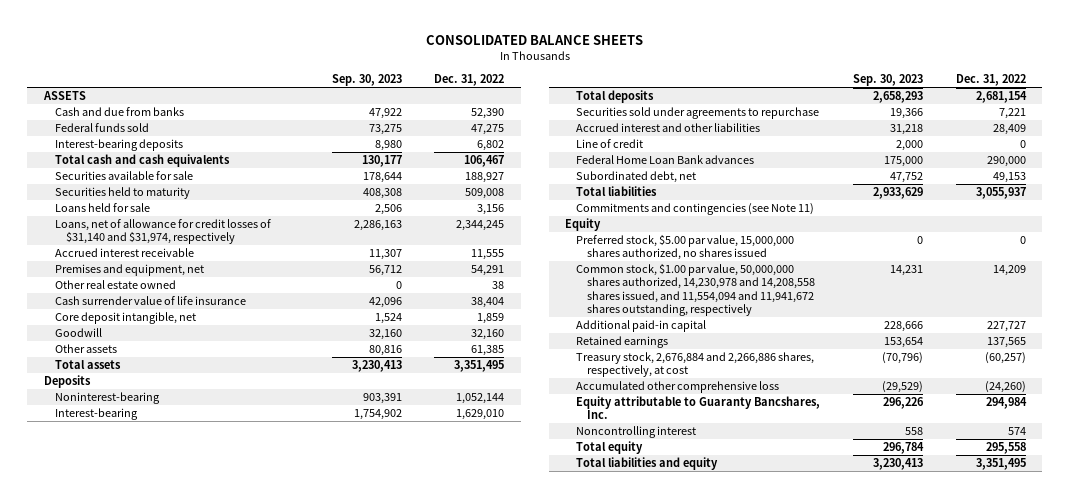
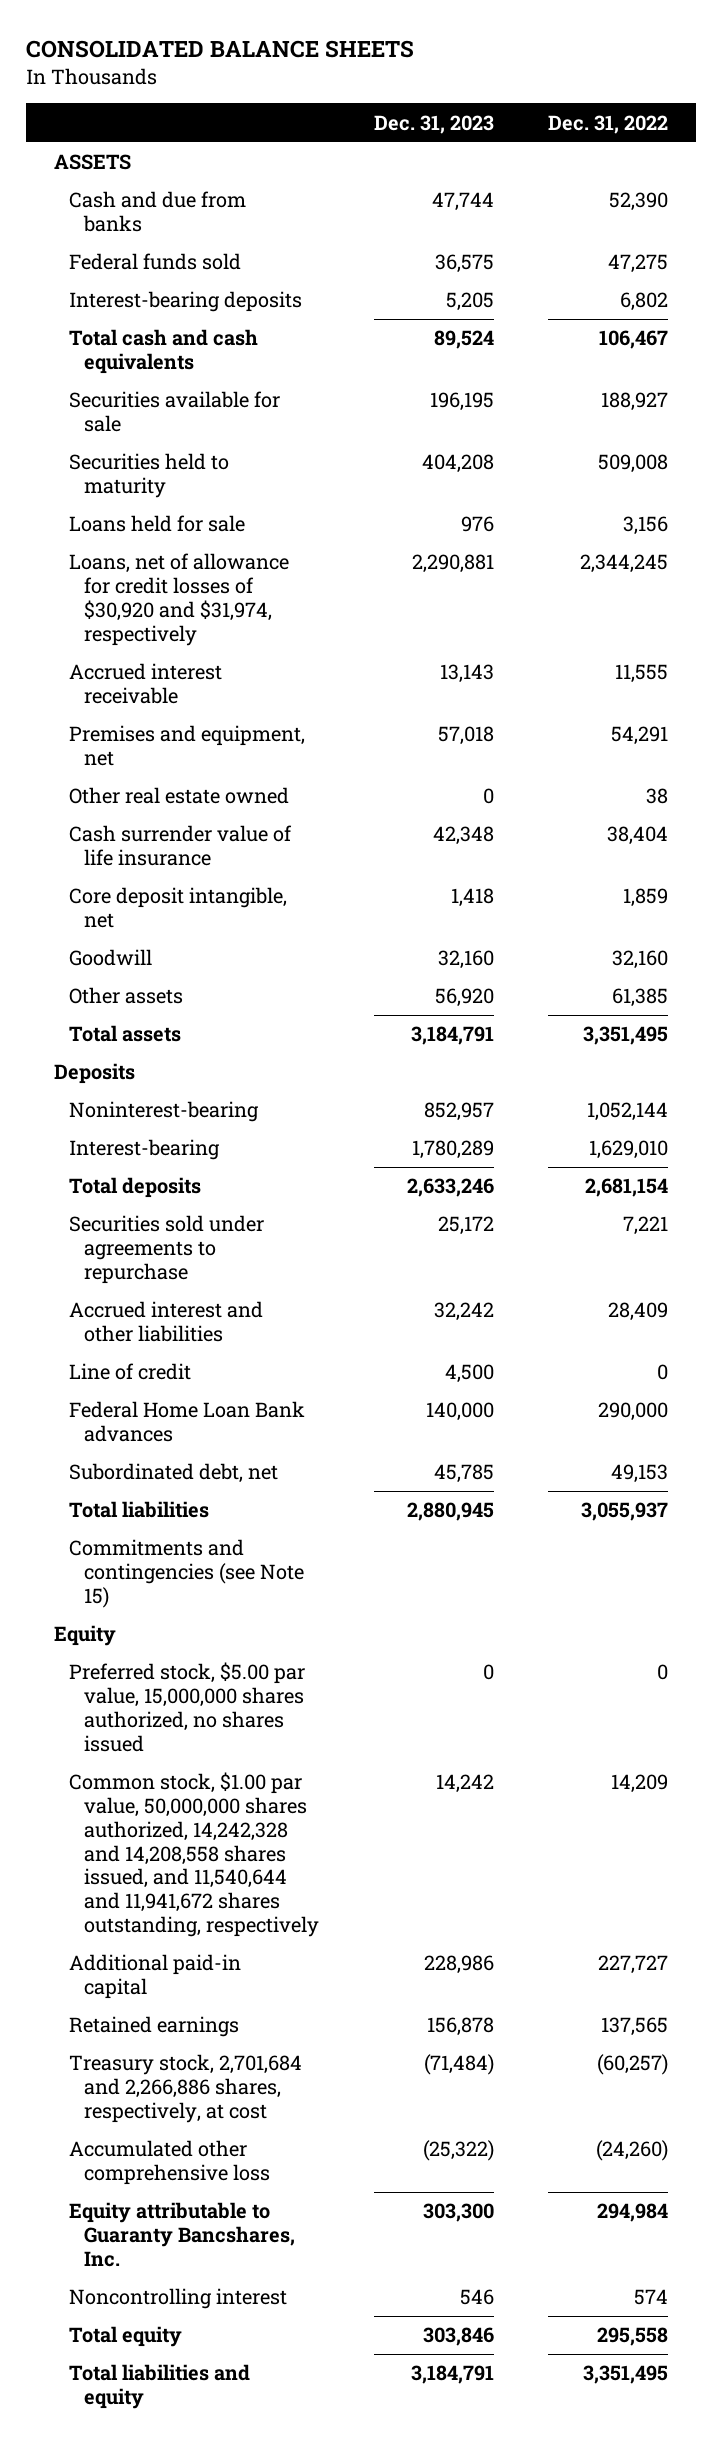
[331,74,402,87] Sep. 30, 2023 -> none
none -> [373,114,494,134] Dec. 31, 2023
[54,219,271,245] Loans, net of allowance for credit losses of $31,140 and $31,974, respectively -> [68,553,289,646] Loans, net of allowance for credit losses of $30,920 and $31,974, respectively
[576,203,815,216] Commitments and contingencies (see Note 11) -> [68,1539,305,1608] Commitments and contingencies (see Note 15)
[576,263,816,316] Common stock, $1.00 par value, 50,000,000 shares authorized, 14,230,978 and 14,208,558 shares issued, and 11,554,094 and 11,941,672 shares outstanding, respectively -> [68,1772,320,1937] Common stock, $1.00 par value, 50,000,000 shares authorized, 14,242,328 and 14,208,558 shares issued, and 11,540,644 and 11,941,672 shares outstanding, respectively
[576,352,815,378] Treasury stock, 2,676,884 and 2,266,886 shares, respectively, at cost -> [68,2054,302,2123] Treasury stock, 2,701,684 and 2,266,886 shares, respectively, at cost

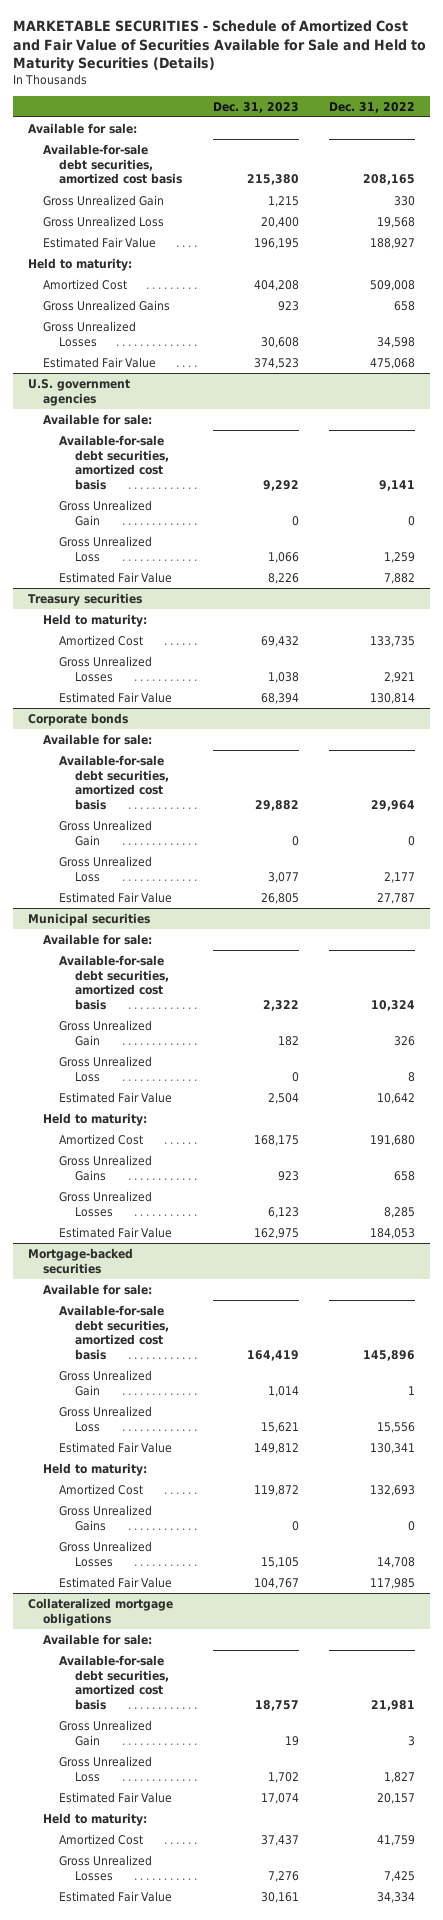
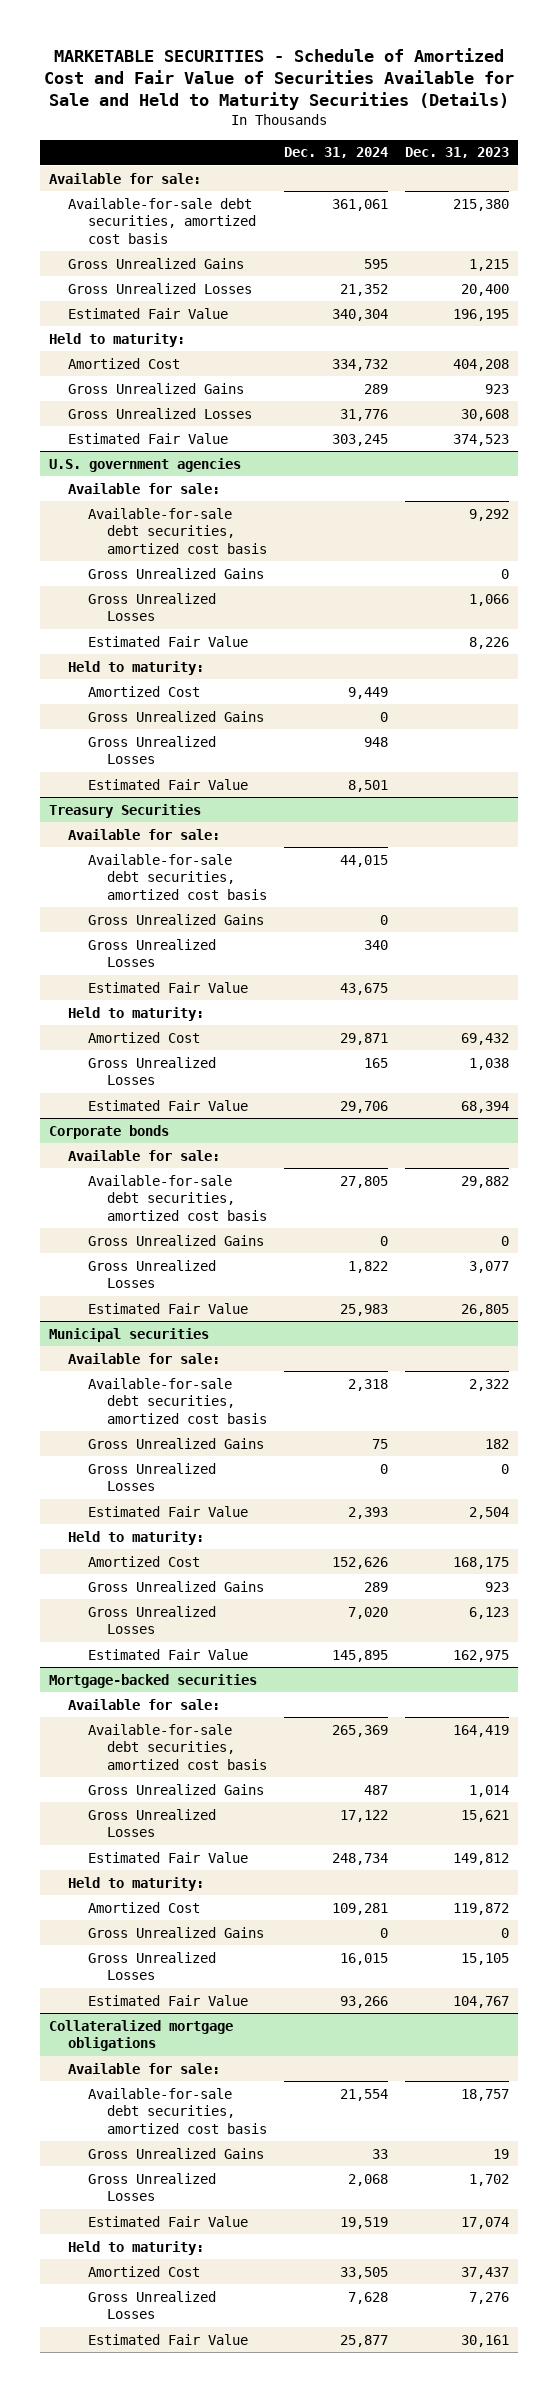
[329,101,416,113] Dec. 31, 2022 -> none
none -> [284,147,389,159] Dec. 31, 2024
[43,194,165,206] Gross Unrealized Gain -> [68,257,245,269] Gross Unrealized Gains
[43,215,165,227] Gross Unrealized Loss -> [68,282,253,294] Gross Unrealized Losses
[59,499,153,526] Gross Unrealized Gain -> [87,567,264,579] Gross Unrealized Gains
[59,535,153,562] Gross Unrealized Loss -> [87,592,216,622] Gross Unrealized Losses
[27,592,142,606] Treasury securities -> none
none -> [87,685,200,697] Amortized Cost
none -> [87,710,264,722] Gross Unrealized Gains
none -> [87,735,216,765] Gross Unrealized Losses
none -> [87,778,248,790] Estimated Fair Value
none -> [48,803,201,818] Treasury Securities
none -> [68,828,221,840] Available for sale:
none -> [87,853,268,900] Available-for-sale debt securities, amortized cost basis
none -> [87,913,264,925] Gross Unrealized Gains
none -> [87,938,216,968] Gross Unrealized Losses
none -> [87,981,248,993] Estimated Fair Value
none -> [68,1006,205,1021] Held to maturity:
[59,819,153,846] Gross Unrealized Gain -> [87,1234,264,1246] Gross Unrealized Gains
[59,855,153,882] Gross Unrealized Loss -> [87,1259,216,1289] Gross Unrealized Losses
[59,1019,153,1046] Gross Unrealized Gain -> [87,1437,264,1449] Gross Unrealized Gains
[59,1055,153,1082] Gross Unrealized Loss -> [87,1462,216,1492] Gross Unrealized Losses
[59,1369,153,1396] Gross Unrealized Gain -> [87,1783,264,1795] Gross Unrealized Gains
[59,1405,153,1432] Gross Unrealized Loss -> [87,1808,216,1838] Gross Unrealized Losses
[59,1719,153,1746] Gross Unrealized Gain -> [87,2147,264,2159] Gross Unrealized Gains
[59,1755,153,1782] Gross Unrealized Loss -> [87,2172,216,2202] Gross Unrealized Losses

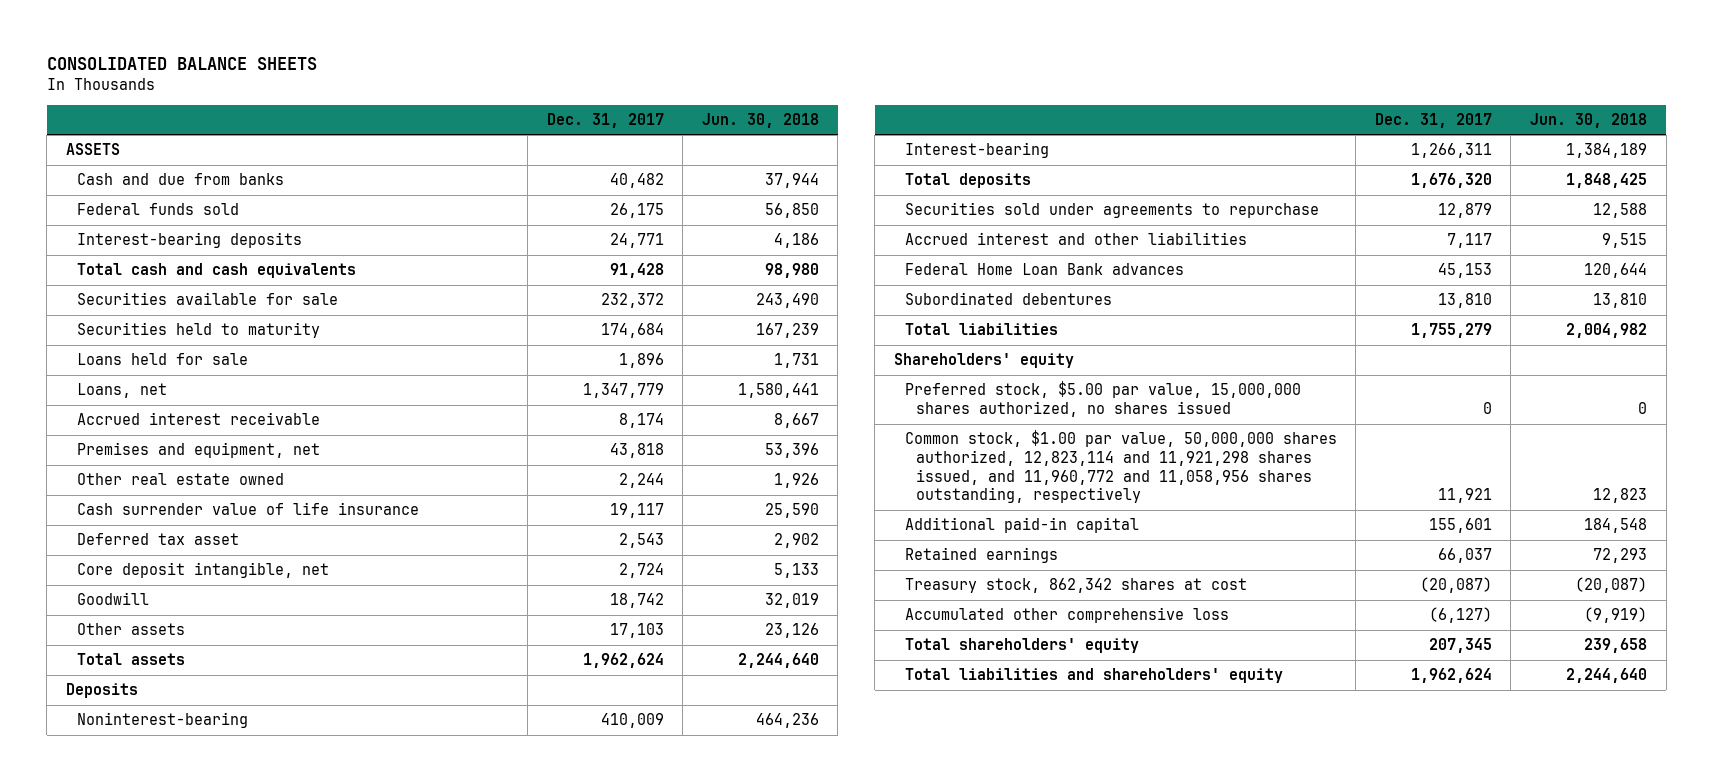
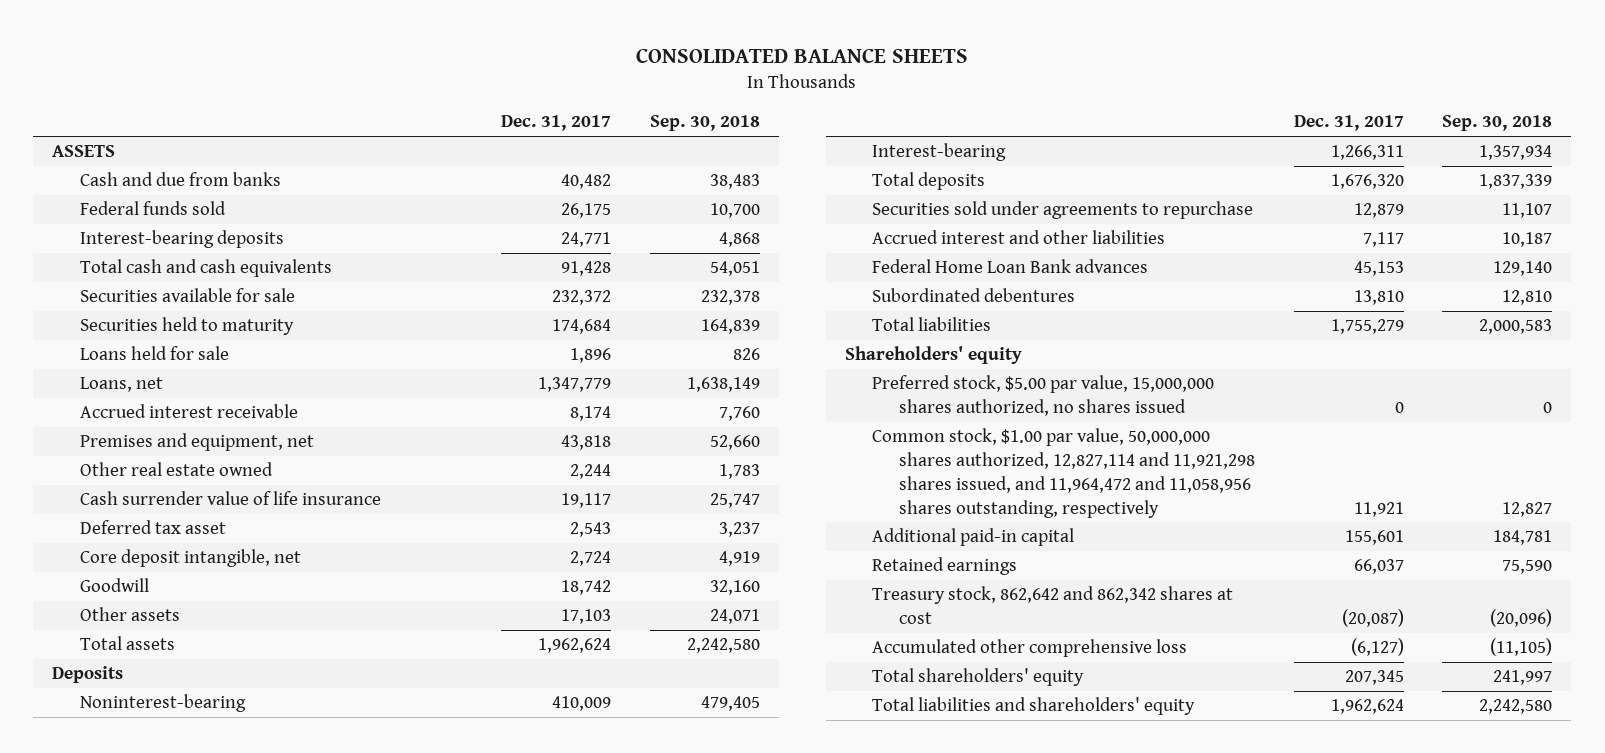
[701,112,819,128] Jun. 30, 2018 -> none
none -> [649,115,760,132] Sep. 30, 2018
[904,430,1337,504] Common stock, $1.00 par value, 50,000,000 shares authorized, 12,823,114 and 11,921,298 shares issued, and 11,960,772 and 11,058,956 shares outstanding, respectively -> [872,428,1256,518] Common stock, $1.00 par value, 50,000,000 shares authorized, 12,827,114 and 11,921,298 shares issued, and 11,964,472 and 11,058,956 shares outstanding, respectively
[904,578,1247,594] Treasury stock, 862,342 shares at cost -> [872,586,1234,625] Treasury stock, 862,642 and 862,342 shares at cost

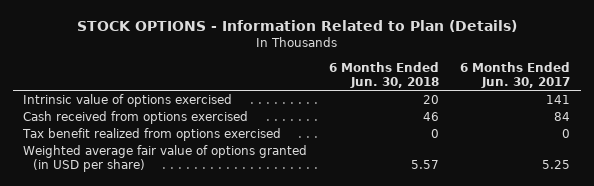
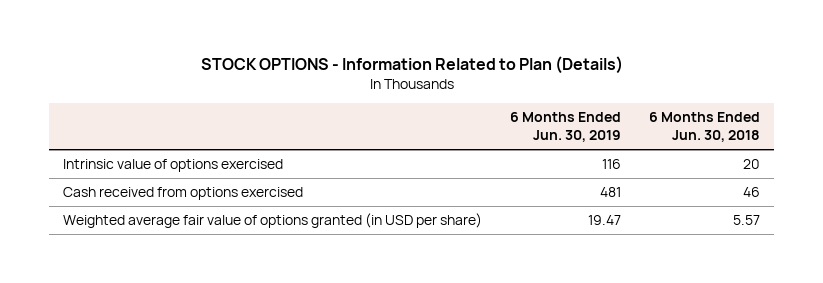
[460,61,571,88] 6 Months Ended Jun. 30, 2017 -> none
none -> [510,112,622,143] 6 Months Ended Jun. 30, 2019
[22,127,282,141] Tax benefit realized from options exercised -> none

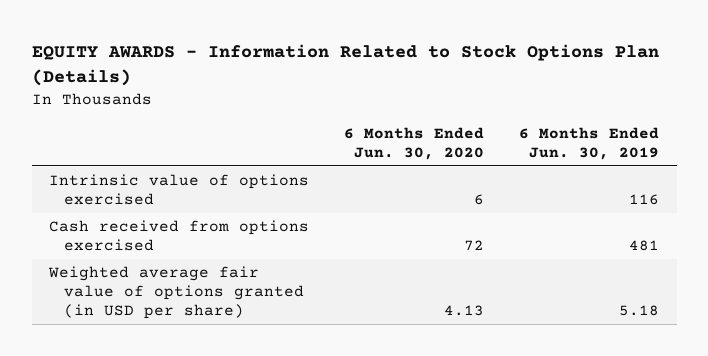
[200,56,623,75] STOCK OPTIONS - Information Related to Plan (Details) -> [31,43,659,86] EQUITY AWARDS - Information Related to Stock Options Plan (Details)
[649,112,761,143] 6 Months Ended Jun. 30, 2018 -> none
none -> [344,127,485,160] 6 Months Ended Jun. 30, 2020
[588,215,622,226] 19.47 -> [619,304,660,316] 5.18

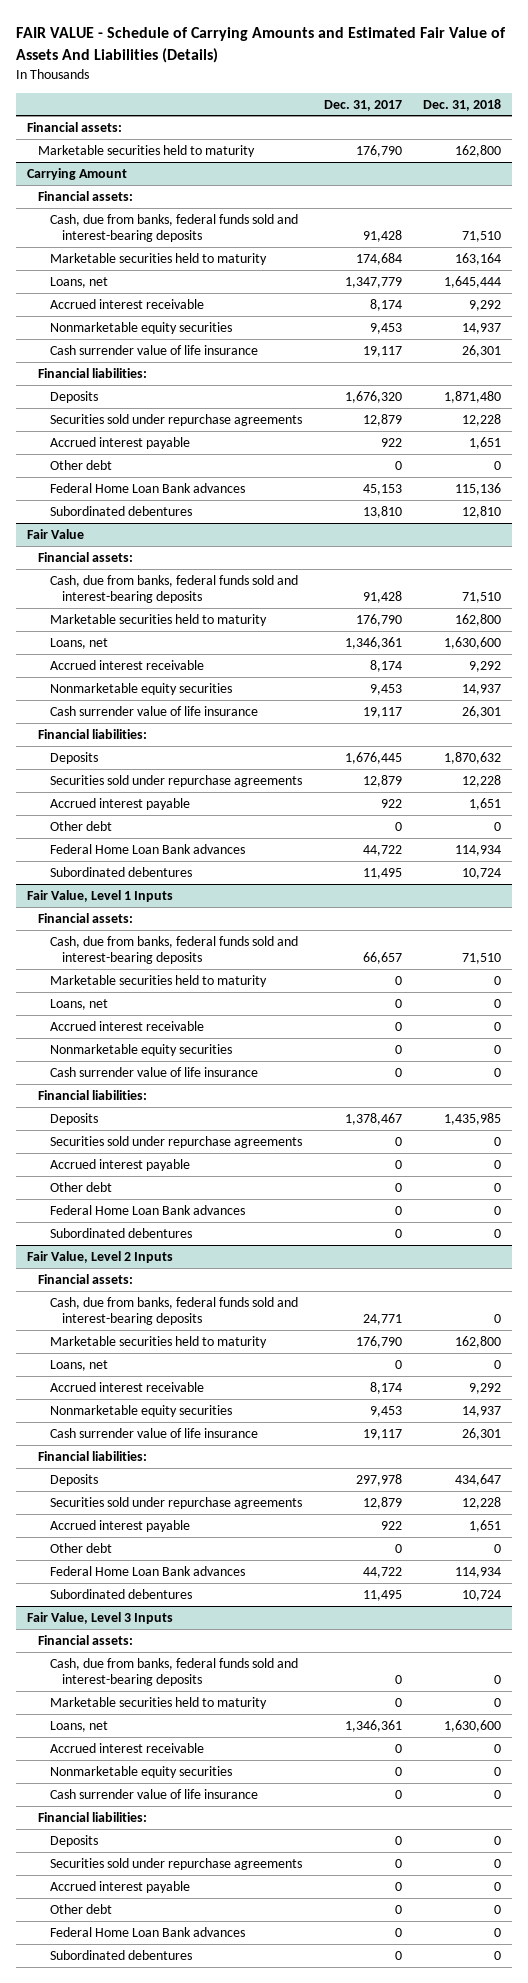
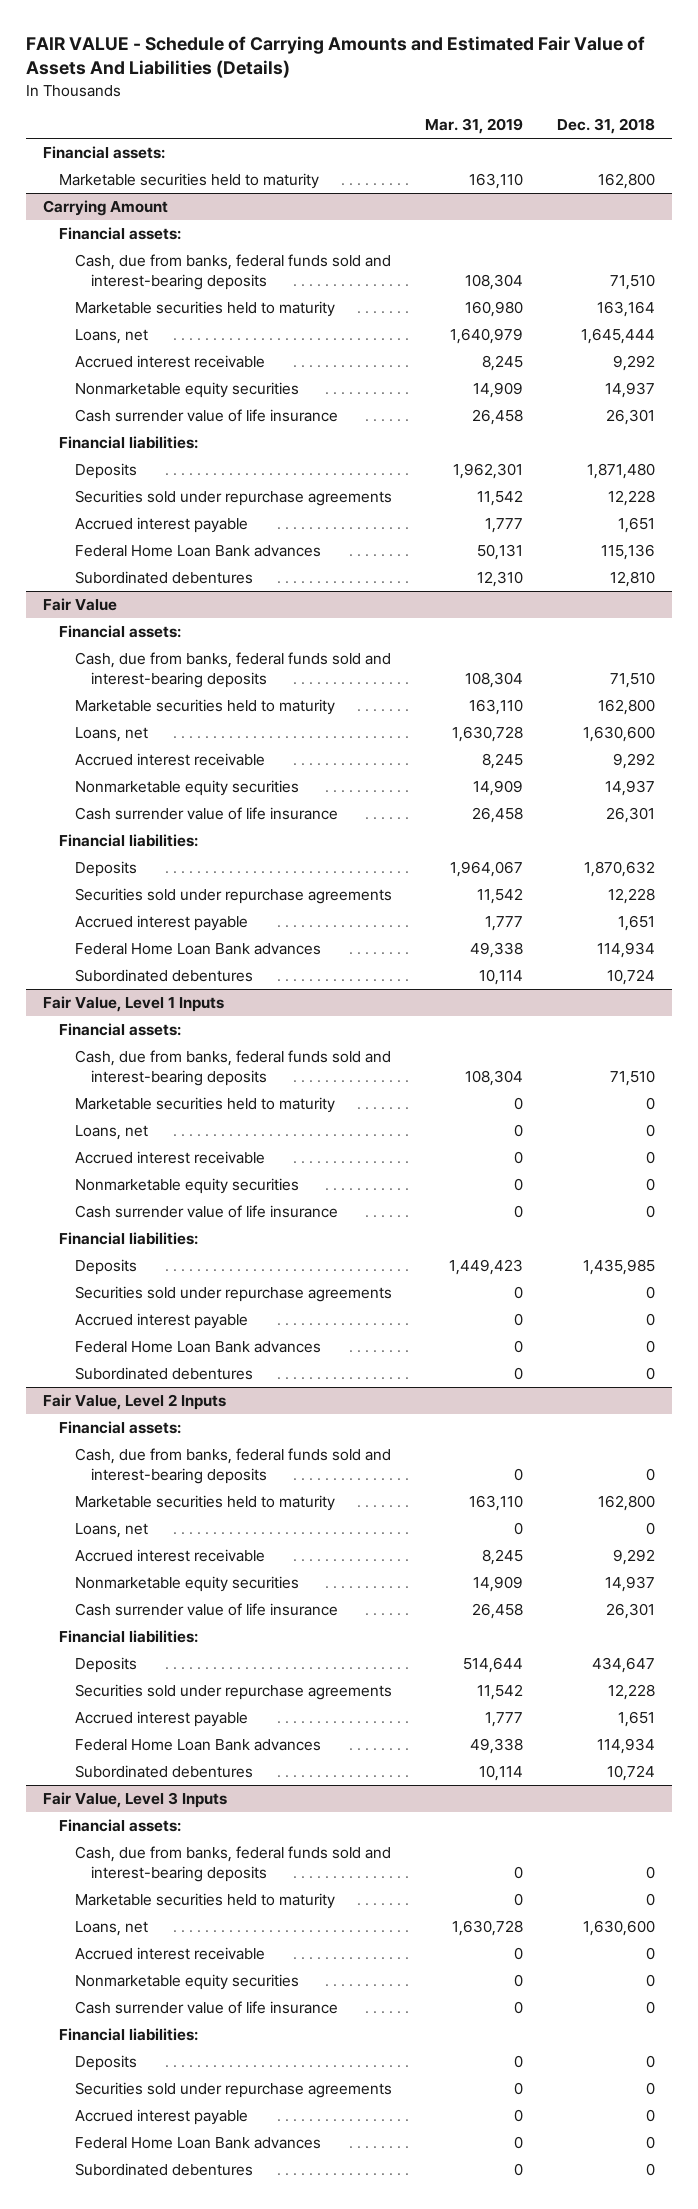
[323,99,402,111] Dec. 31, 2017 -> none
none -> [425,118,524,135] Mar. 31, 2019
[50,459,113,470] Other debt -> none
[50,820,113,831] Other debt -> none
[50,1181,113,1192] Other debt -> none
[50,1542,113,1553] Other debt -> none
[50,1903,113,1914] Other debt -> none

